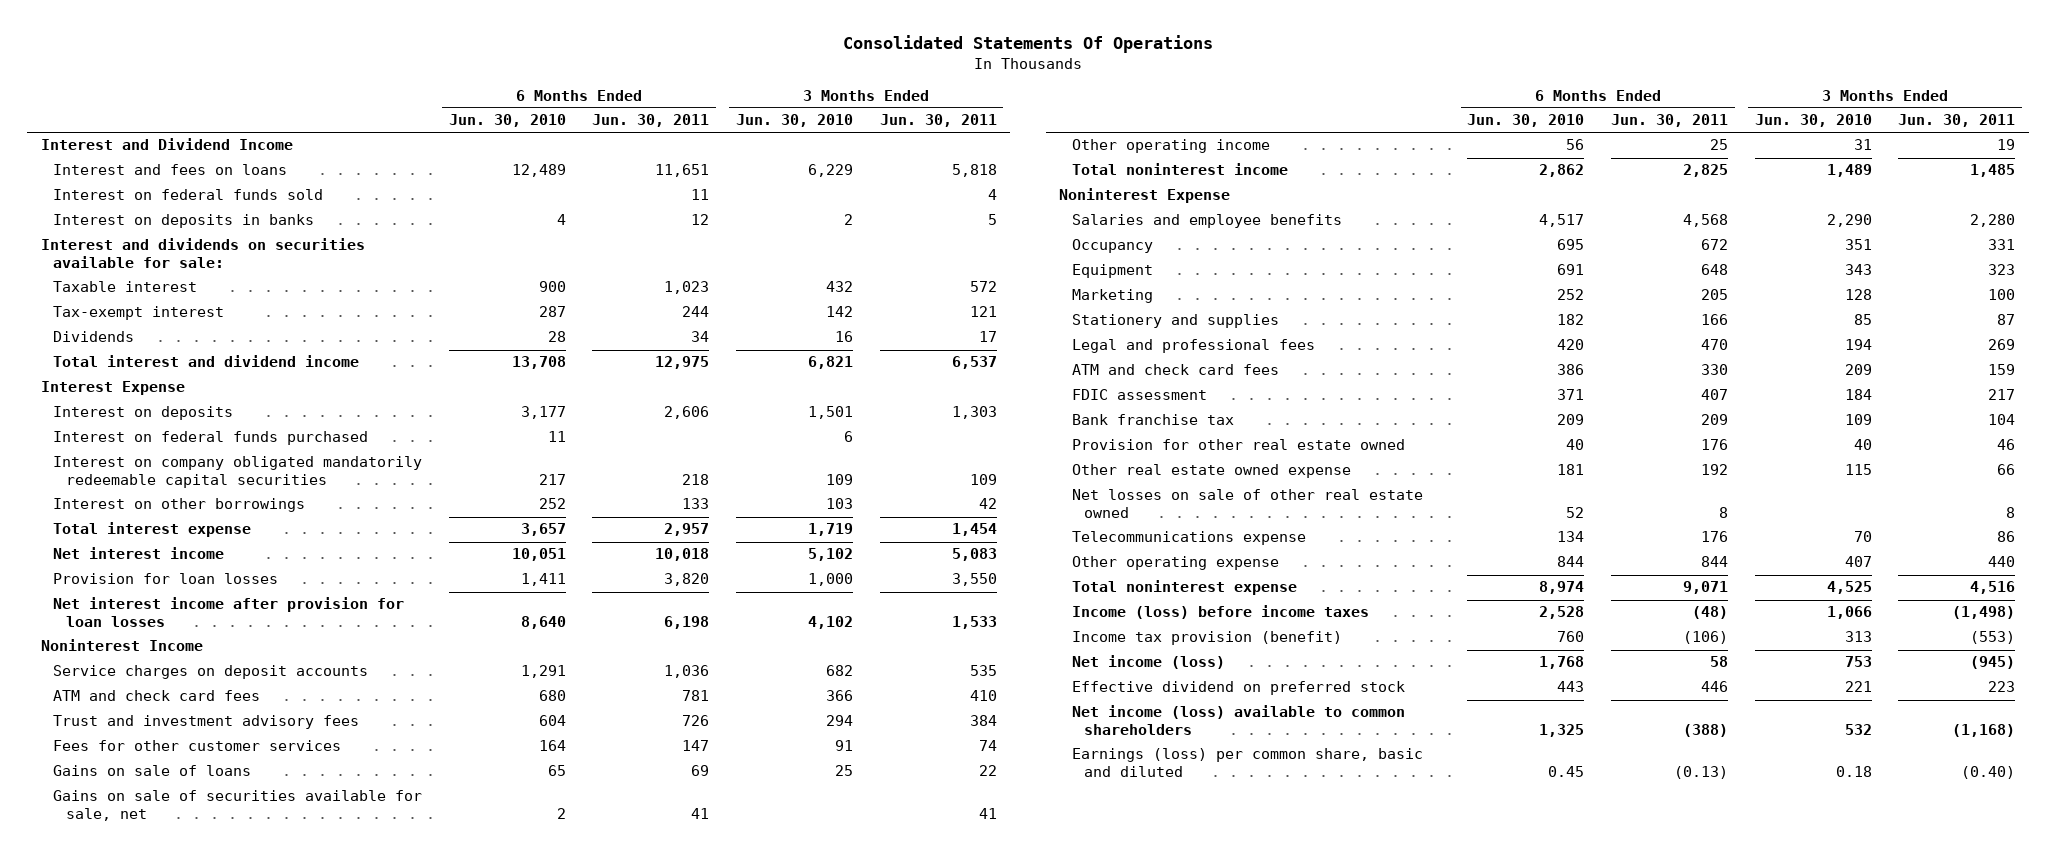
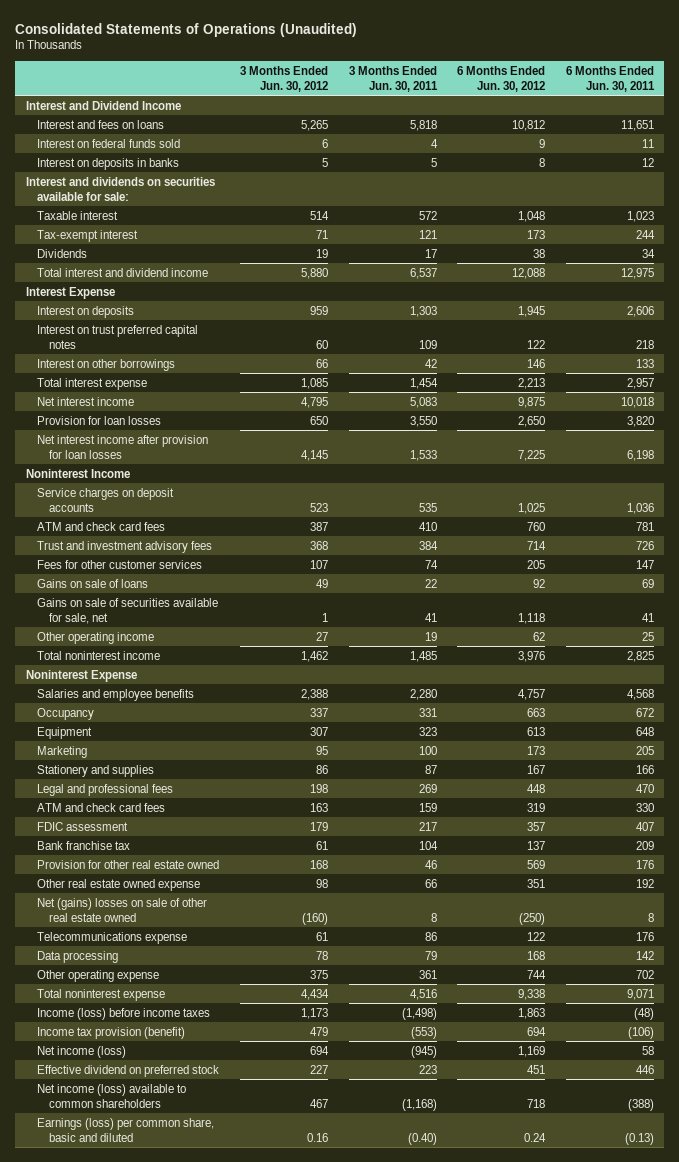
[842,35,1213,54] Consolidated Statements Of Operations -> [15,22,358,37] Consolidated Statements of Operations (Unaudited)
[448,114,566,128] Jun. 30, 2010 -> none
[736,114,854,128] Jun. 30, 2010 -> none
none -> [239,65,328,92] 3 Months Ended Jun. 30, 2012
none -> [457,65,546,92] 6 Months Ended Jun. 30, 2012
[53,431,369,446] Interest on federal funds purchased -> none
[53,456,423,489] Interest on company obligated mandatorily redeemable capital securities -> [37,324,199,349] Interest on trust preferred capital notes
[1071,489,1423,519] Net losses on sale of other real estate owned -> [37,897,208,922] Net (gains) losses on sale of other real estate owned
none -> [37,950,119,963] Data processing
[1700,556,1728,568] 844 -> [635,969,654,979] 702
[1988,556,2016,568] 440 -> [418,969,437,979] 361

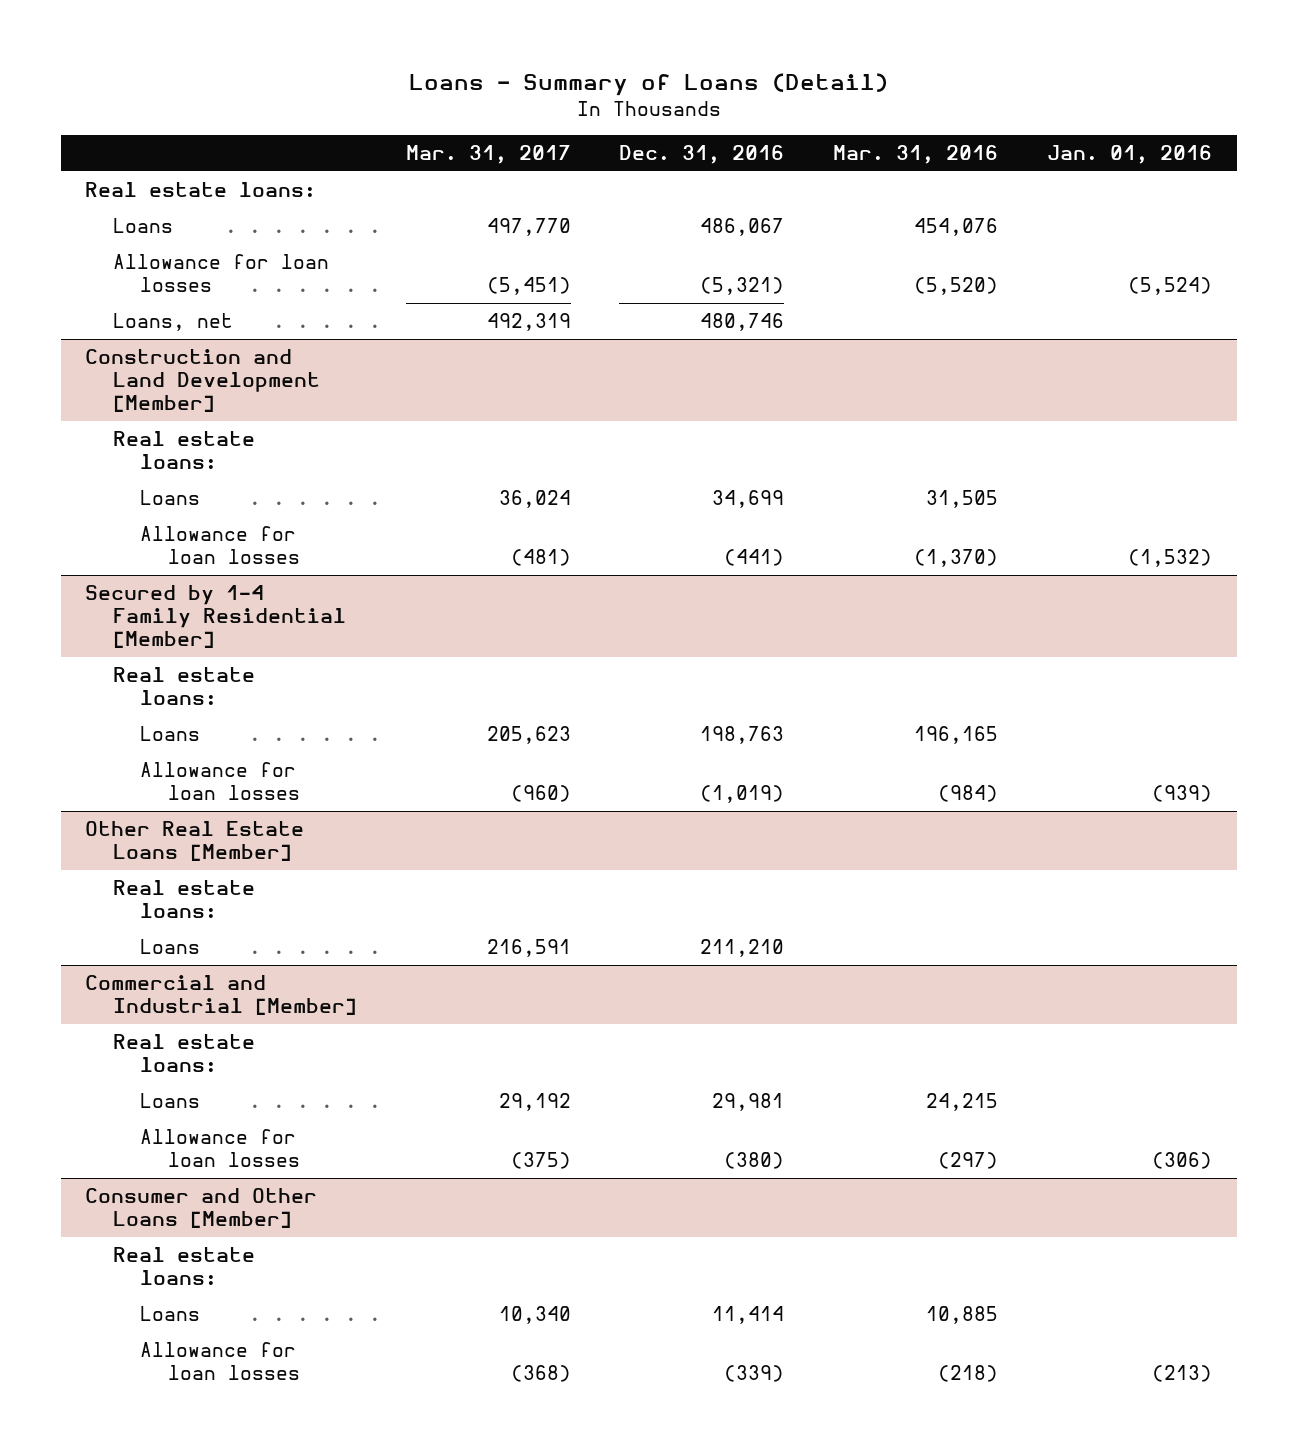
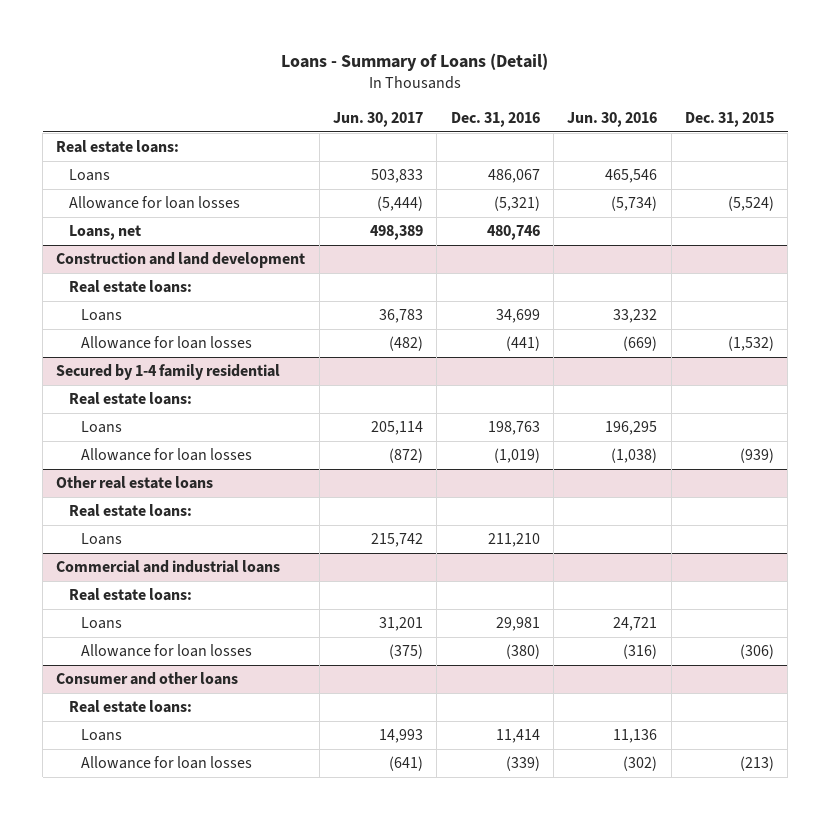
[405,144,571,164] Mar. 31, 2017 -> none
[833,144,999,164] Mar. 31, 2016 -> none
[1047,144,1213,164] Jan. 01, 2016 -> none
none -> [333,112,424,128] Jun. 30, 2017
none -> [567,112,658,128] Jun. 30, 2016
none -> [684,112,774,128] Dec. 31, 2015
[85,349,320,412] Construction and Land Development [Member] -> [56,252,306,269] Construction and land development
[85,585,346,648] Secured by 1-4 Family Residential [Member] -> [56,364,281,381] Secured by 1-4 family residential
[85,821,305,861] Other Real Estate Loans [Member] -> [56,476,214,490] Other real estate loans
[85,975,357,1015] Commercial and Industrial [Member] -> [56,560,281,574] Commercial and industrial loans
[85,1188,318,1228] Consumer and Other Loans [Member] -> [56,672,239,686] Consumer and other loans

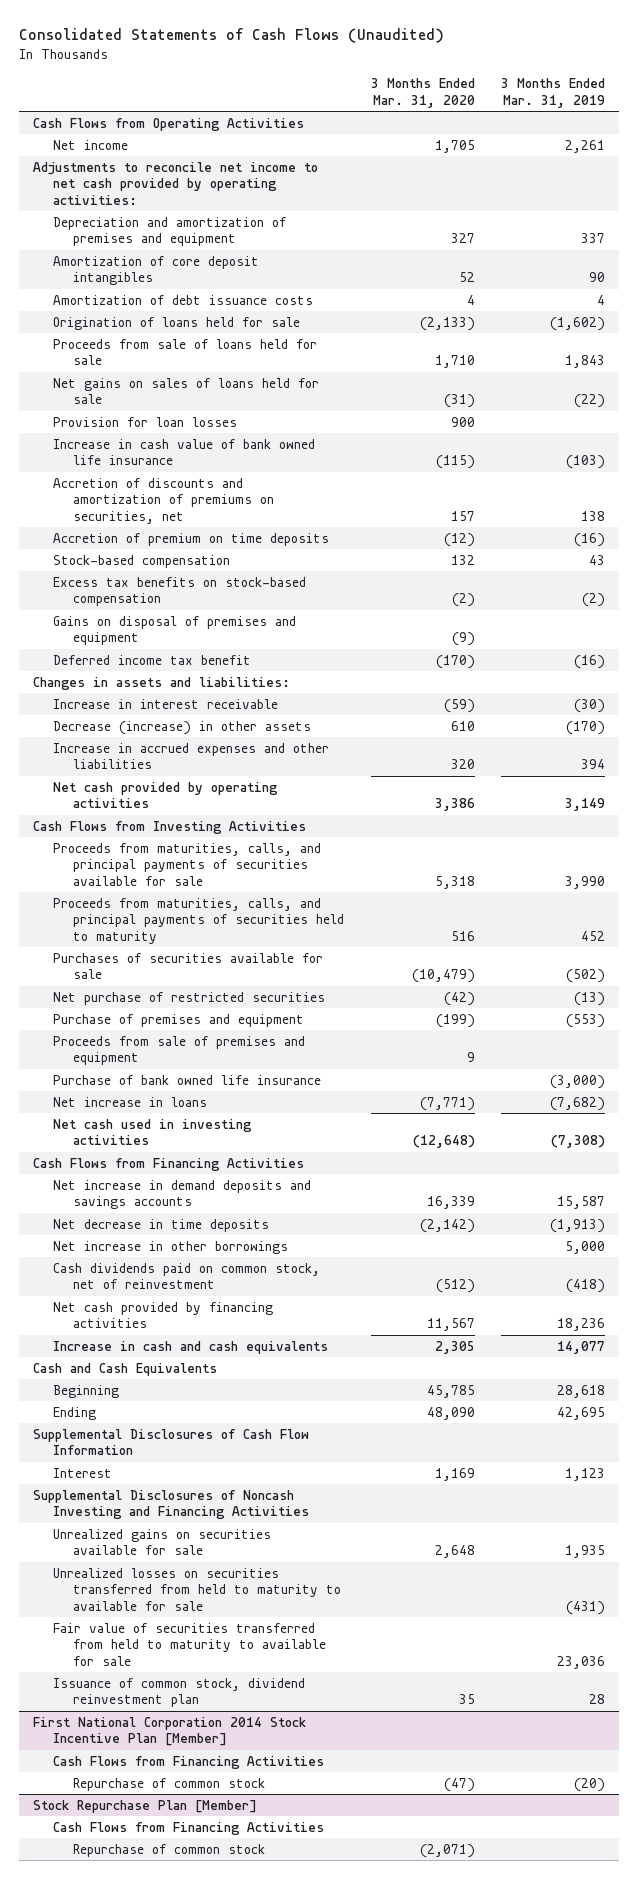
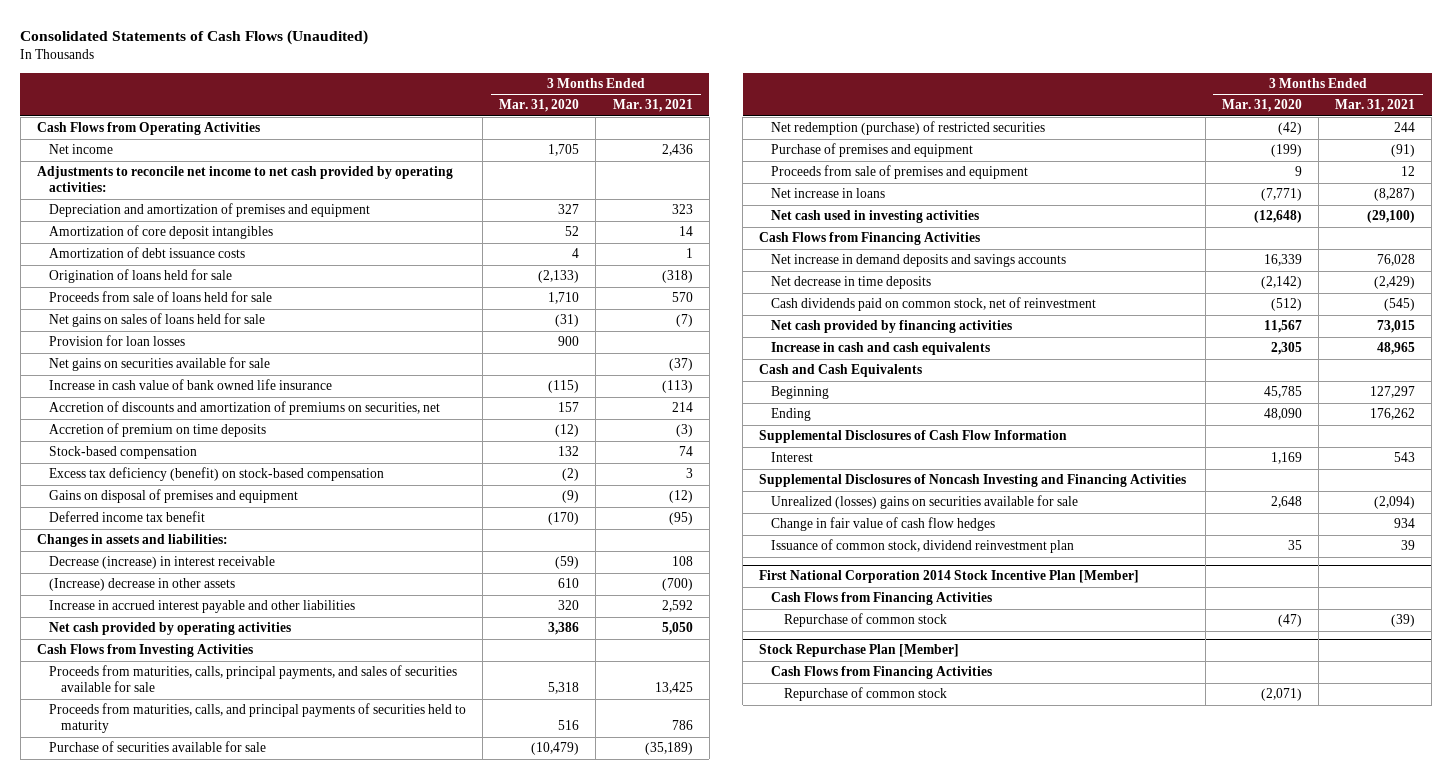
[501,78,606,108] 3 Months Ended Mar. 31, 2019 -> none
none -> [612,99,693,113] Mar. 31, 2021
none -> [48,357,270,372] Net gains on securities available for sale
[52,576,306,607] Excess tax benefits on stock-based compensation -> [48,467,384,482] Excess tax deficiency (benefit) on stock-based compensation
[52,698,278,709] Increase in interest receivable -> [48,556,275,570] Decrease (increase) in interest receivable
[52,720,311,735] Decrease (increase) in other assets -> [48,578,235,592] (Increase) decrease in other assets
[52,742,329,770] Increase in accrued expenses and other liabilities -> [48,600,355,614] Increase in accrued interest payable and other liabilities
[52,842,321,886] Proceeds from maturities, calls, and principal payments of securities available for sale -> [48,665,457,693] Proceeds from maturities, calls, principal payments, and sales of securities available for sale
[52,952,323,980] Purchases of securities available for sale -> [48,741,266,753] Purchase of securities available for sale
[52,991,325,1005] Net purchase of restricted securities -> [771,121,1046,136] Net redemption (purchase) of restricted securities
[52,1074,321,1085] Purchase of bank owned life insurance -> none
[52,1240,288,1254] Net increase in other borrowings -> none
[52,1567,342,1611] Unrealized losses on securities transferred from held to maturity to available for sale -> none
[52,1622,327,1666] Fair value of securities transferred from held to maturity to available for sale -> none
[52,1528,271,1556] Unrealized gains on securities available for sale -> [771,495,1079,510] Unrealized (losses) gains on securities available for sale
none -> [771,517,996,532] Change in fair value of cash flow hedges

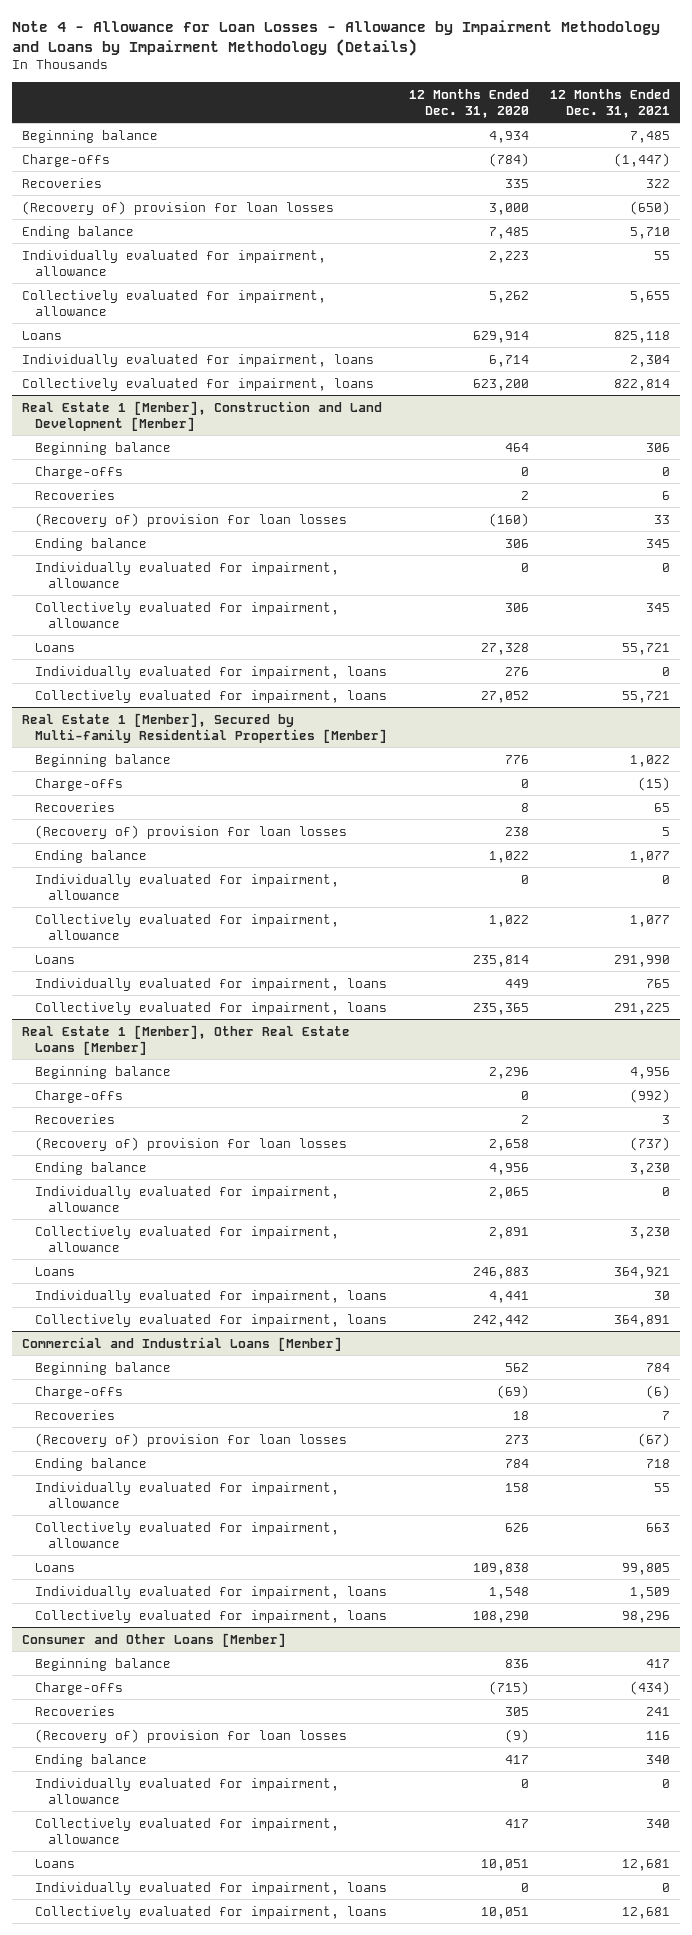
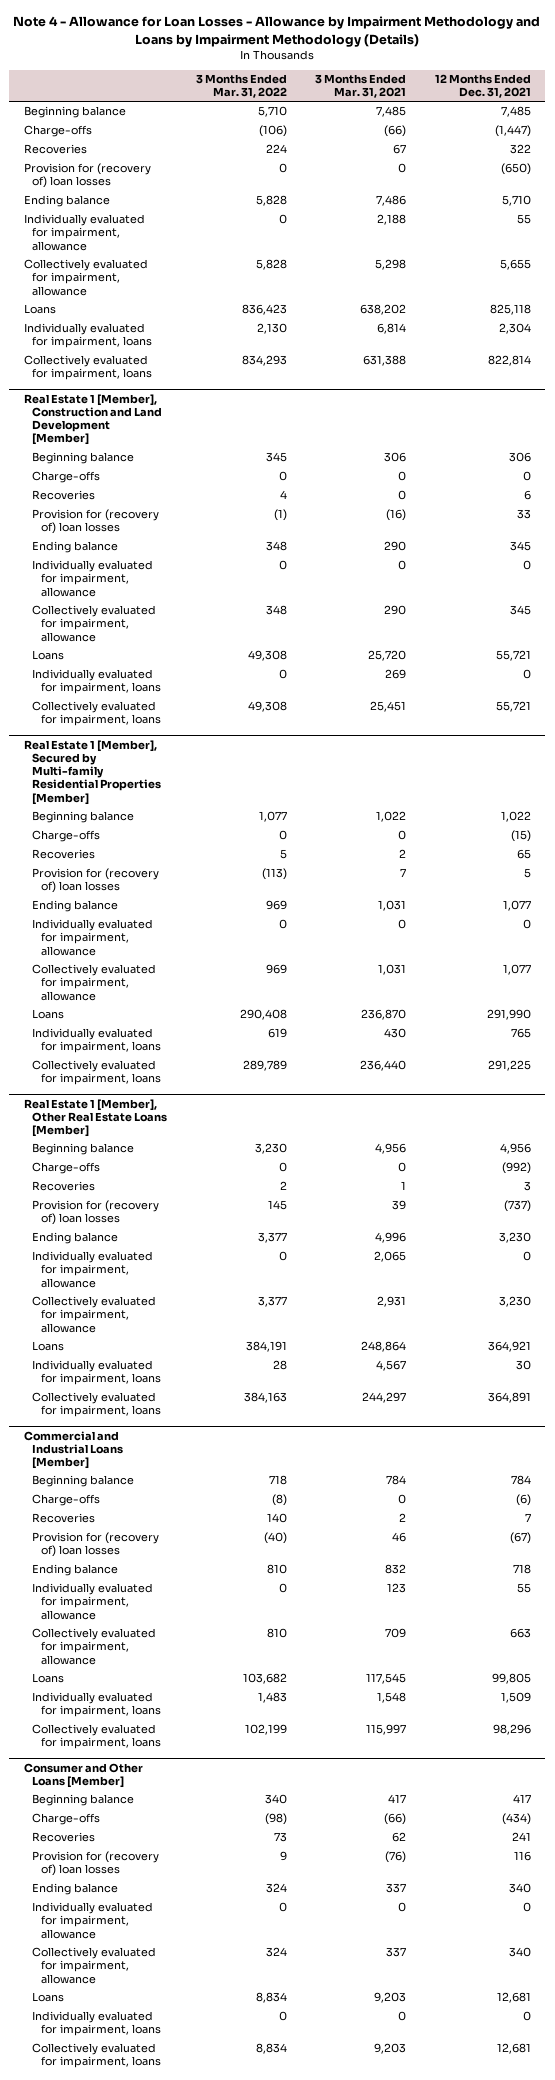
[408,88,529,118] 12 Months Ended Dec. 31, 2020 -> none
none -> [195,74,287,99] 3 Months Ended Mar. 31, 2022
none -> [315,74,407,99] 3 Months Ended Mar. 31, 2021
[22,200,335,215] (Recovery of) provision for loan losses -> [23,163,151,189] Provision for (recovery of) loan losses
[35,512,348,527] (Recovery of) provision for loan losses -> [32,509,160,535] Provision for (recovery of) loan losses
[35,824,348,839] (Recovery of) provision for loan losses -> [32,868,160,894] Provision for (recovery of) loan losses
[35,1136,348,1151] (Recovery of) provision for loan losses -> [32,1200,160,1226] Provision for (recovery of) loan losses
[35,1432,348,1447] (Recovery of) provision for loan losses -> [32,1532,160,1558] Provision for (recovery of) loan losses
[35,1728,348,1743] (Recovery of) provision for loan losses -> [32,1851,160,1877] Provision for (recovery of) loan losses

